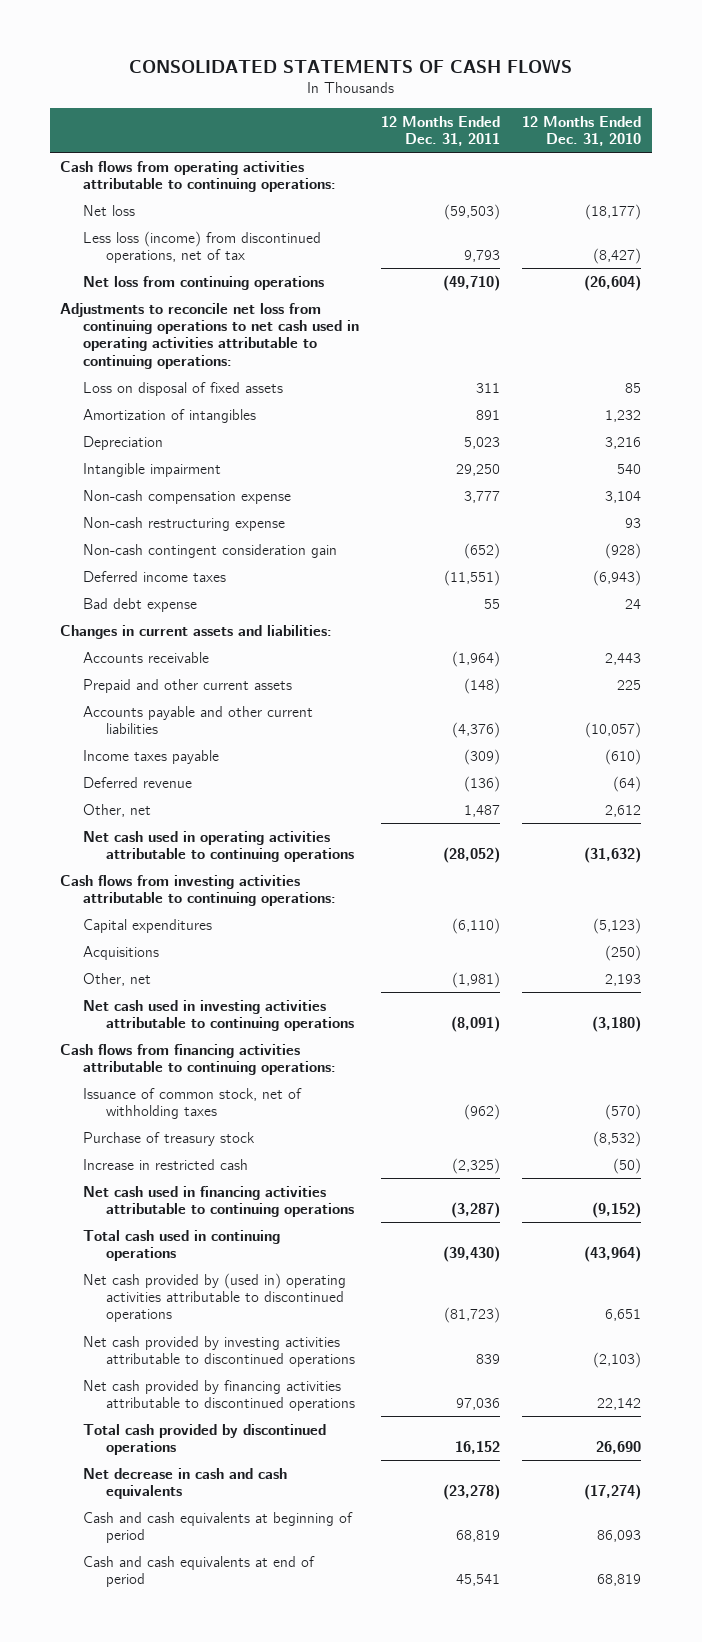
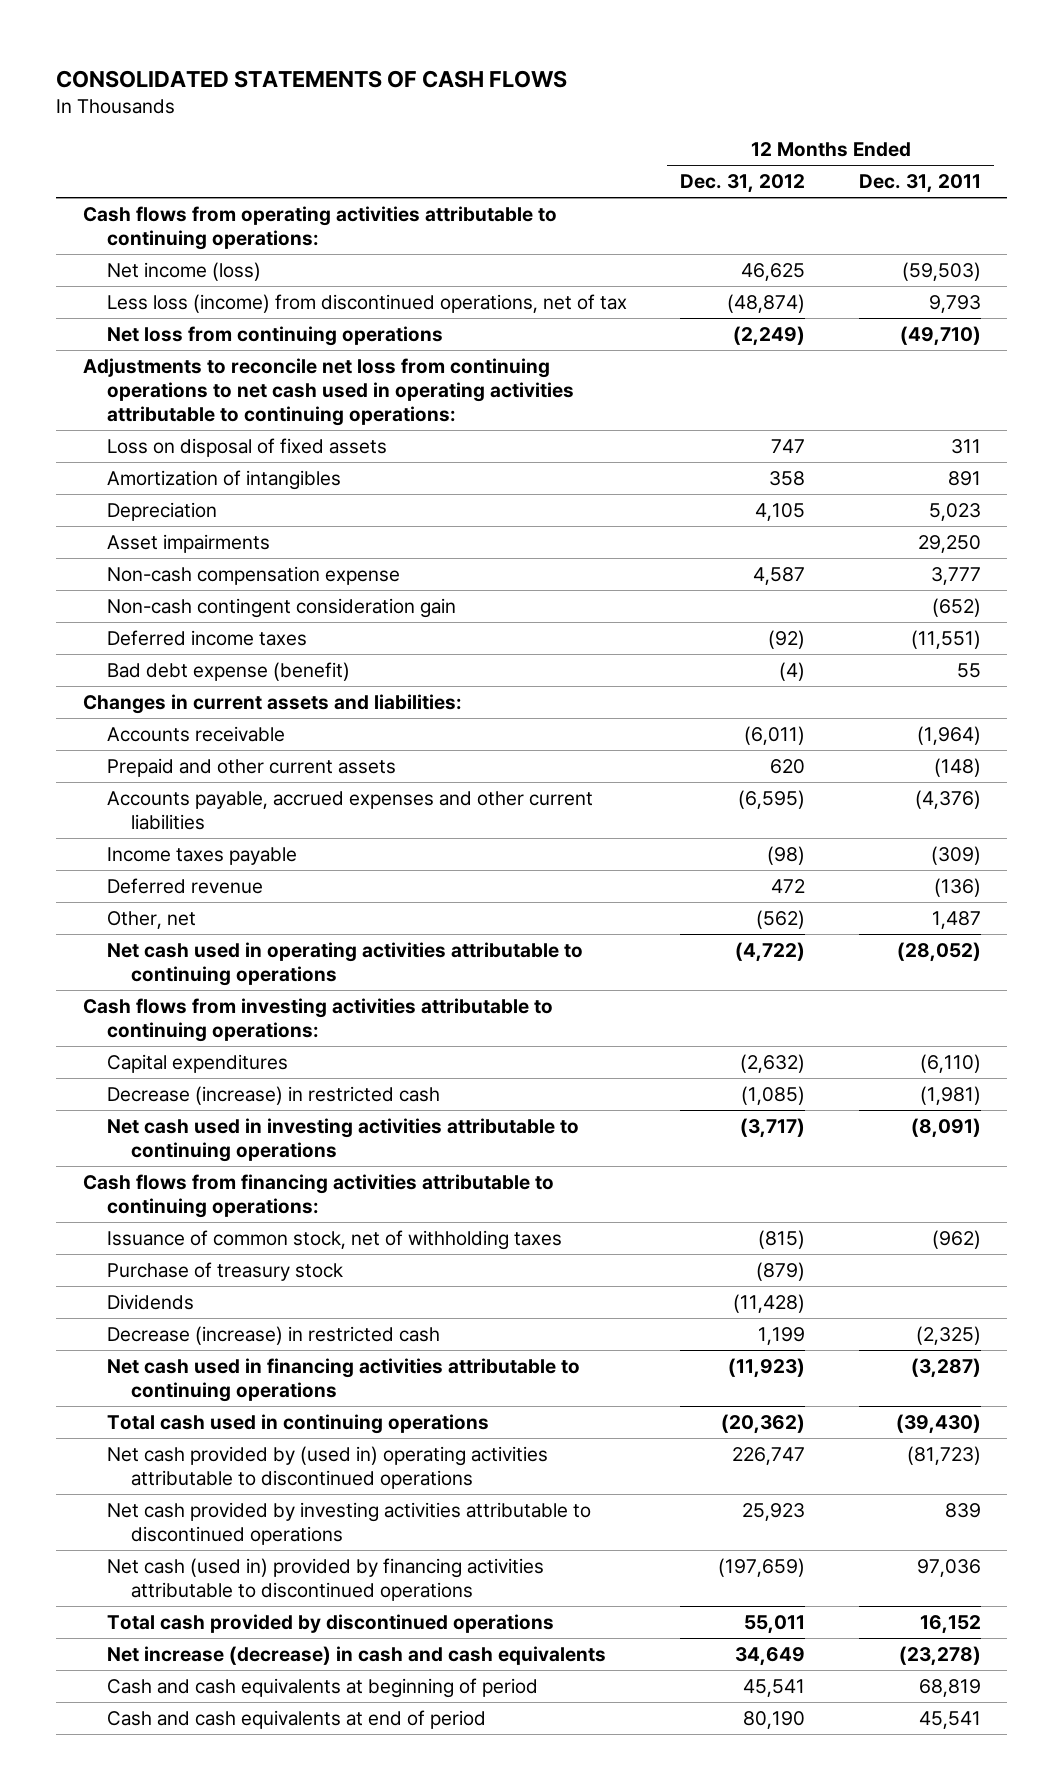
[522,115,642,147] 12 Months Ended Dec. 31, 2010 -> none
none -> [680,174,806,194] Dec. 31, 2012
[83,204,136,216] Net loss -> [107,261,262,281] Net income (loss)
[83,462,222,477] Intangible impairment -> [107,533,271,553] Asset impairments
[83,516,286,531] Non-cash restructuring expense -> none
[83,597,198,612] Bad debt expense -> [107,661,351,681] Bad debt expense (benefit)
[83,705,314,734] Accounts payable and other current liabilities -> [107,790,594,830] Accounts payable, accrued expenses and other current liabilities
[83,945,160,960] Acquisitions -> none
[83,972,152,986] Other, net -> [107,1085,441,1105] Decrease (increase) in restricted cash
none -> [107,1293,195,1310] Dividends
[83,1158,249,1170] Increase in restricted cash -> [107,1325,441,1345] Decrease (increase) in restricted cash
[83,1379,356,1411] Net cash provided by financing activities attributable to discontinued operations -> [107,1557,545,1601] Net cash (used in) provided by financing activities attributable to discontinued operations
[83,1467,288,1499] Net decrease in cash and cash equivalents -> [107,1645,607,1665] Net increase (decrease) in cash and cash equivalents

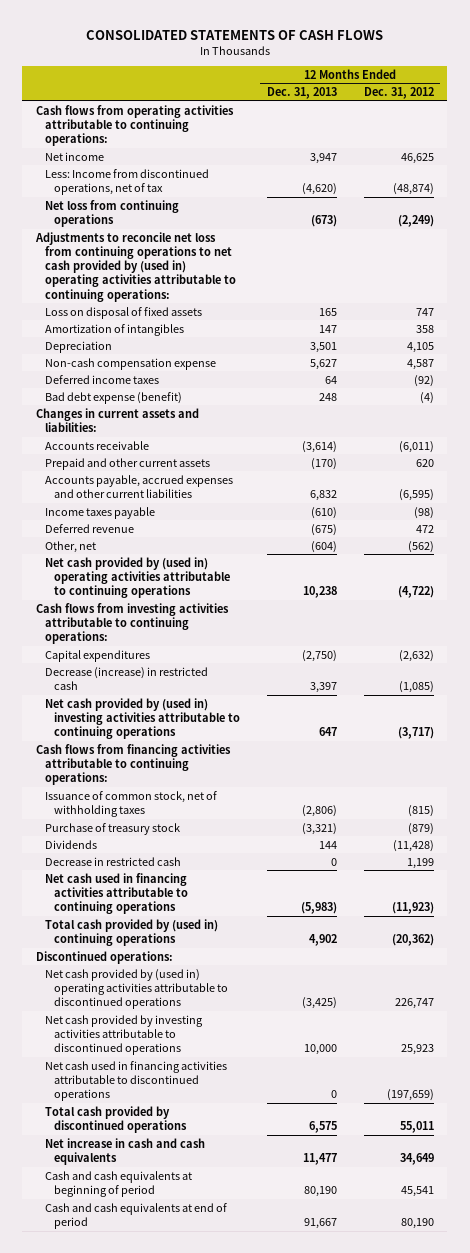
[858,174,981,194] Dec. 31, 2011 -> none
none -> [266,86,337,99] Dec. 31, 2013
[107,261,262,281] Net income (loss) -> [44,151,104,161] Net income
[107,293,628,313] Less loss (income) from discontinued operations, net of tax -> [44,168,209,195] Less: Income from discontinued operations, net of tax
[83,357,575,426] Adjustments to reconcile net loss from continuing operations to net cash used in operating activities attributable to continuing operations: -> [34,231,236,302] Adjustments to reconcile net loss from continuing operations to net cash provided by (used in) operating activities attributable to continuing operations:
[107,533,271,553] Asset impairments -> none
[107,597,457,618] Non-cash contingent consideration gain -> none
[107,941,584,986] Net cash used in operating activities attributable to continuing operations -> [44,556,231,599] Net cash provided by (used in) operating activities attributable to continuing operations
[107,1117,580,1162] Net cash used in investing activities attributable to continuing operations -> [44,697,241,740] Net cash provided by (used in) investing activities attributable to continuing operations
[107,1325,441,1345] Decrease (increase) in restricted cash -> [44,856,181,866] Decrease in restricted cash
[107,1413,490,1434] Total cash used in continuing operations -> [44,918,218,946] Total cash provided by (used in) continuing operations
none -> [35,950,173,964] Discontinued operations:
[107,1557,545,1601] Net cash (used in) provided by financing activities attributable to discontinued operations -> [44,1060,227,1102] Net cash used in financing activities attributable to discontinued operations
[107,1645,607,1665] Net increase (decrease) in cash and cash equivalents -> [44,1137,205,1165] Net increase in cash and cash equivalents

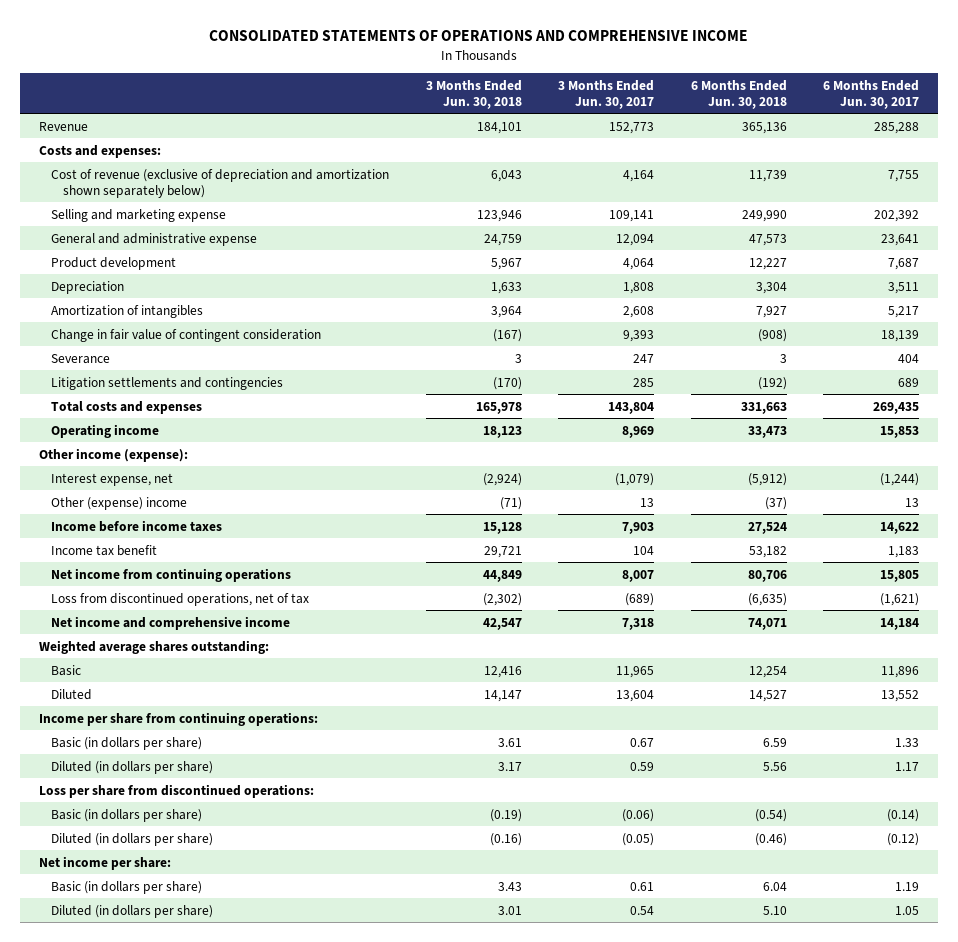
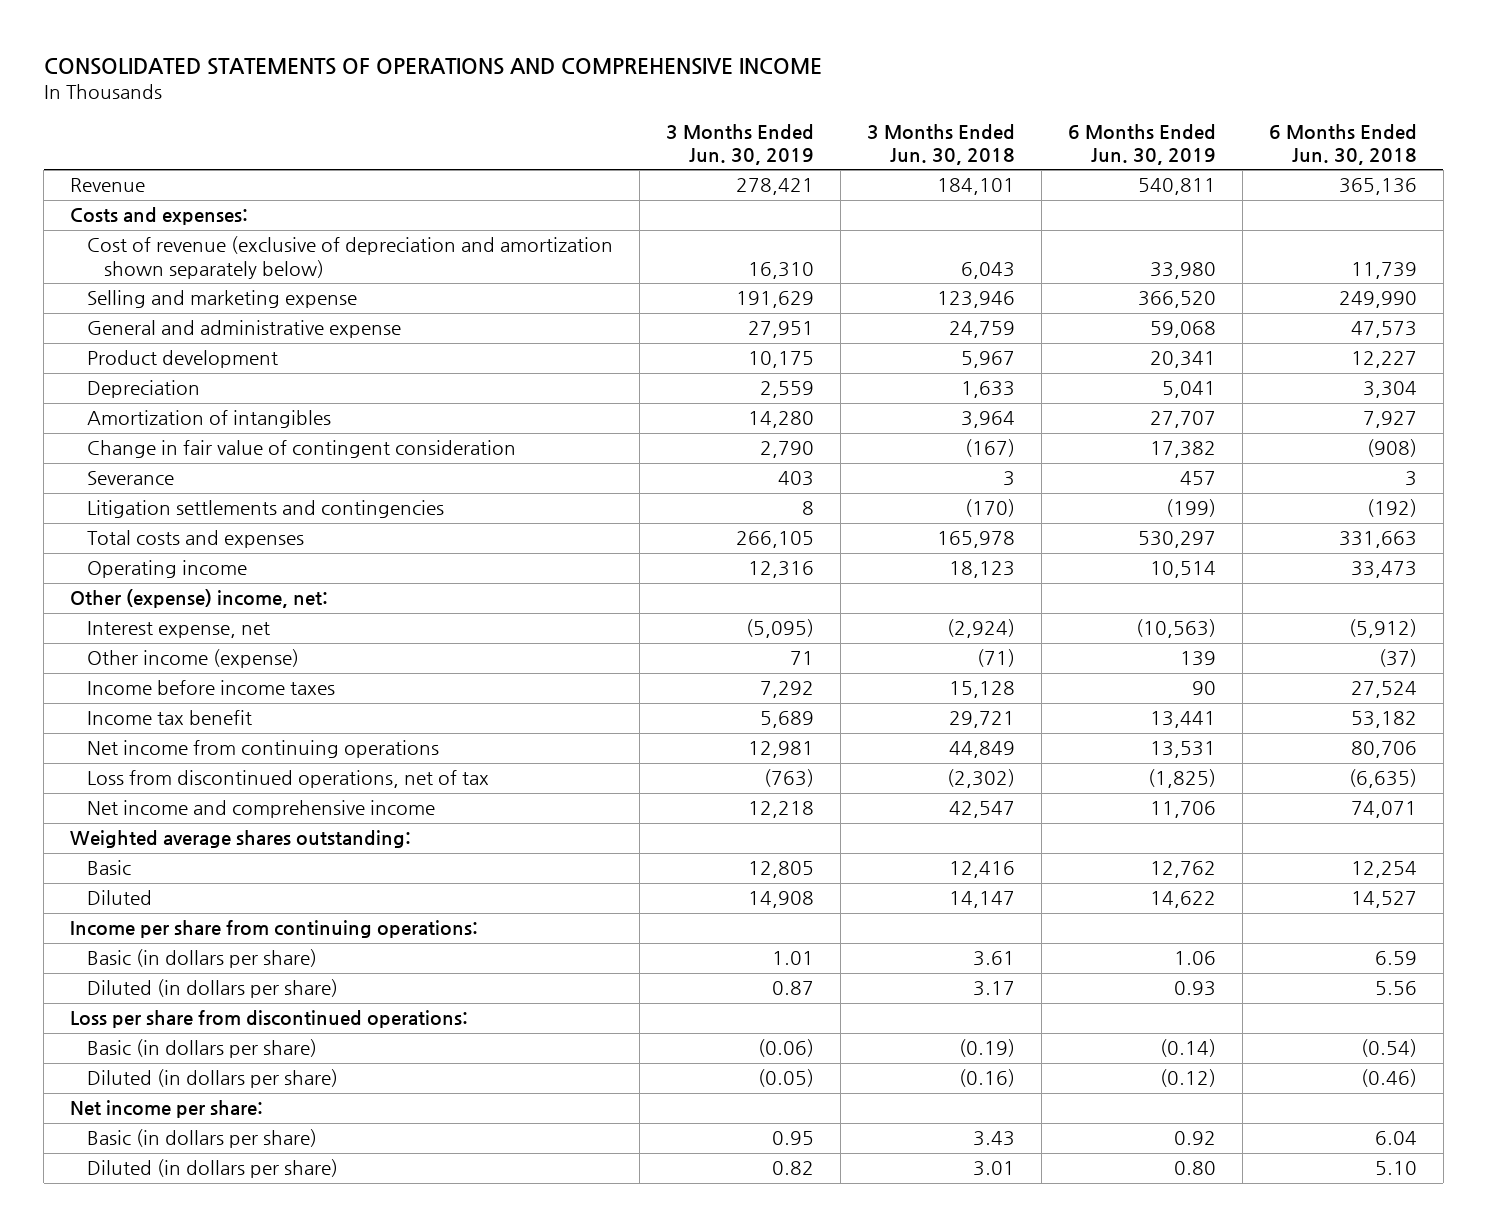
[558,79,655,109] 3 Months Ended Jun. 30, 2017 -> none
[823,79,920,109] 6 Months Ended Jun. 30, 2017 -> none
none -> [666,123,815,165] 3 Months Ended Jun. 30, 2019
none -> [1067,123,1216,165] 6 Months Ended Jun. 30, 2019
[38,447,188,462] Other income (expense): -> [70,589,329,609] Other (expense) income, net:
[50,496,187,510] Other (expense) income -> [87,649,300,669] Other income (expense)

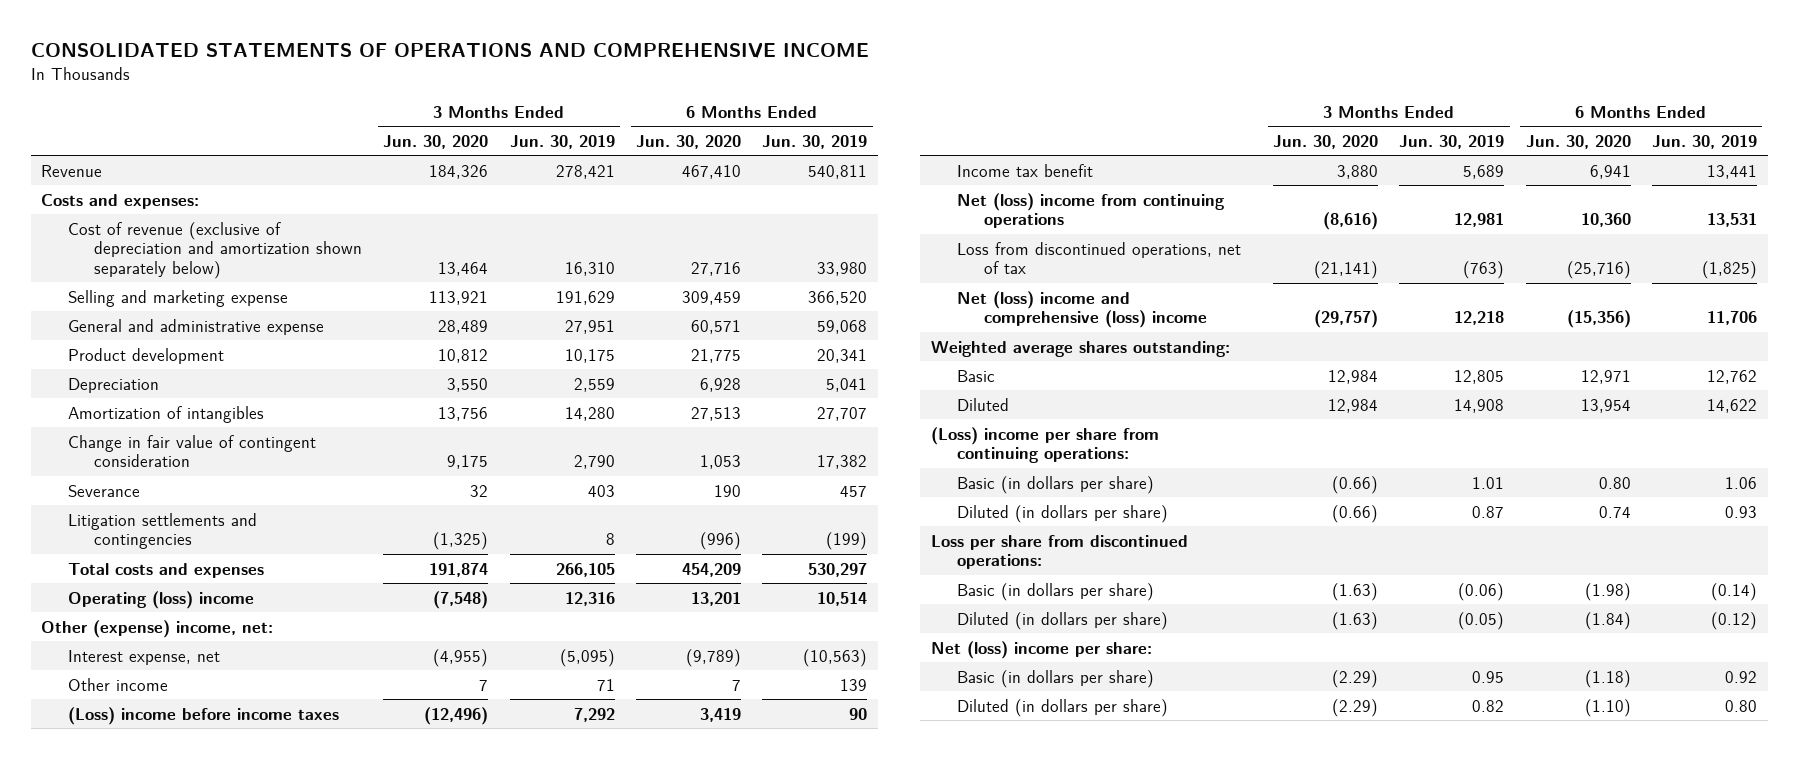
[867,123,1016,165] 3 Months Ended Jun. 30, 2018 -> none
[1268,123,1417,165] 6 Months Ended Jun. 30, 2018 -> none
none -> [383,134,489,149] Jun. 30, 2020
none -> [635,134,741,149] Jun. 30, 2020
[87,560,248,579] Operating income -> [67,590,254,609] Operating (loss) income
[87,649,300,669] Other income (expense) -> [67,677,168,691] Other income
[87,680,336,696] Income before income taxes -> [67,706,339,725] (Loss) income before income taxes
[87,740,440,759] Net income from continuing operations -> [957,192,1226,229] Net (loss) income from continuing operations
[87,800,436,819] Net income and comprehensive income -> [957,290,1207,329] Net (loss) income and comprehensive (loss) income
[70,920,479,939] Income per share from continuing operations: -> [931,426,1160,464] (Loss) income per share from continuing operations:
[70,1100,264,1119] Net income per share: -> [931,640,1153,659] Net (loss) income per share:

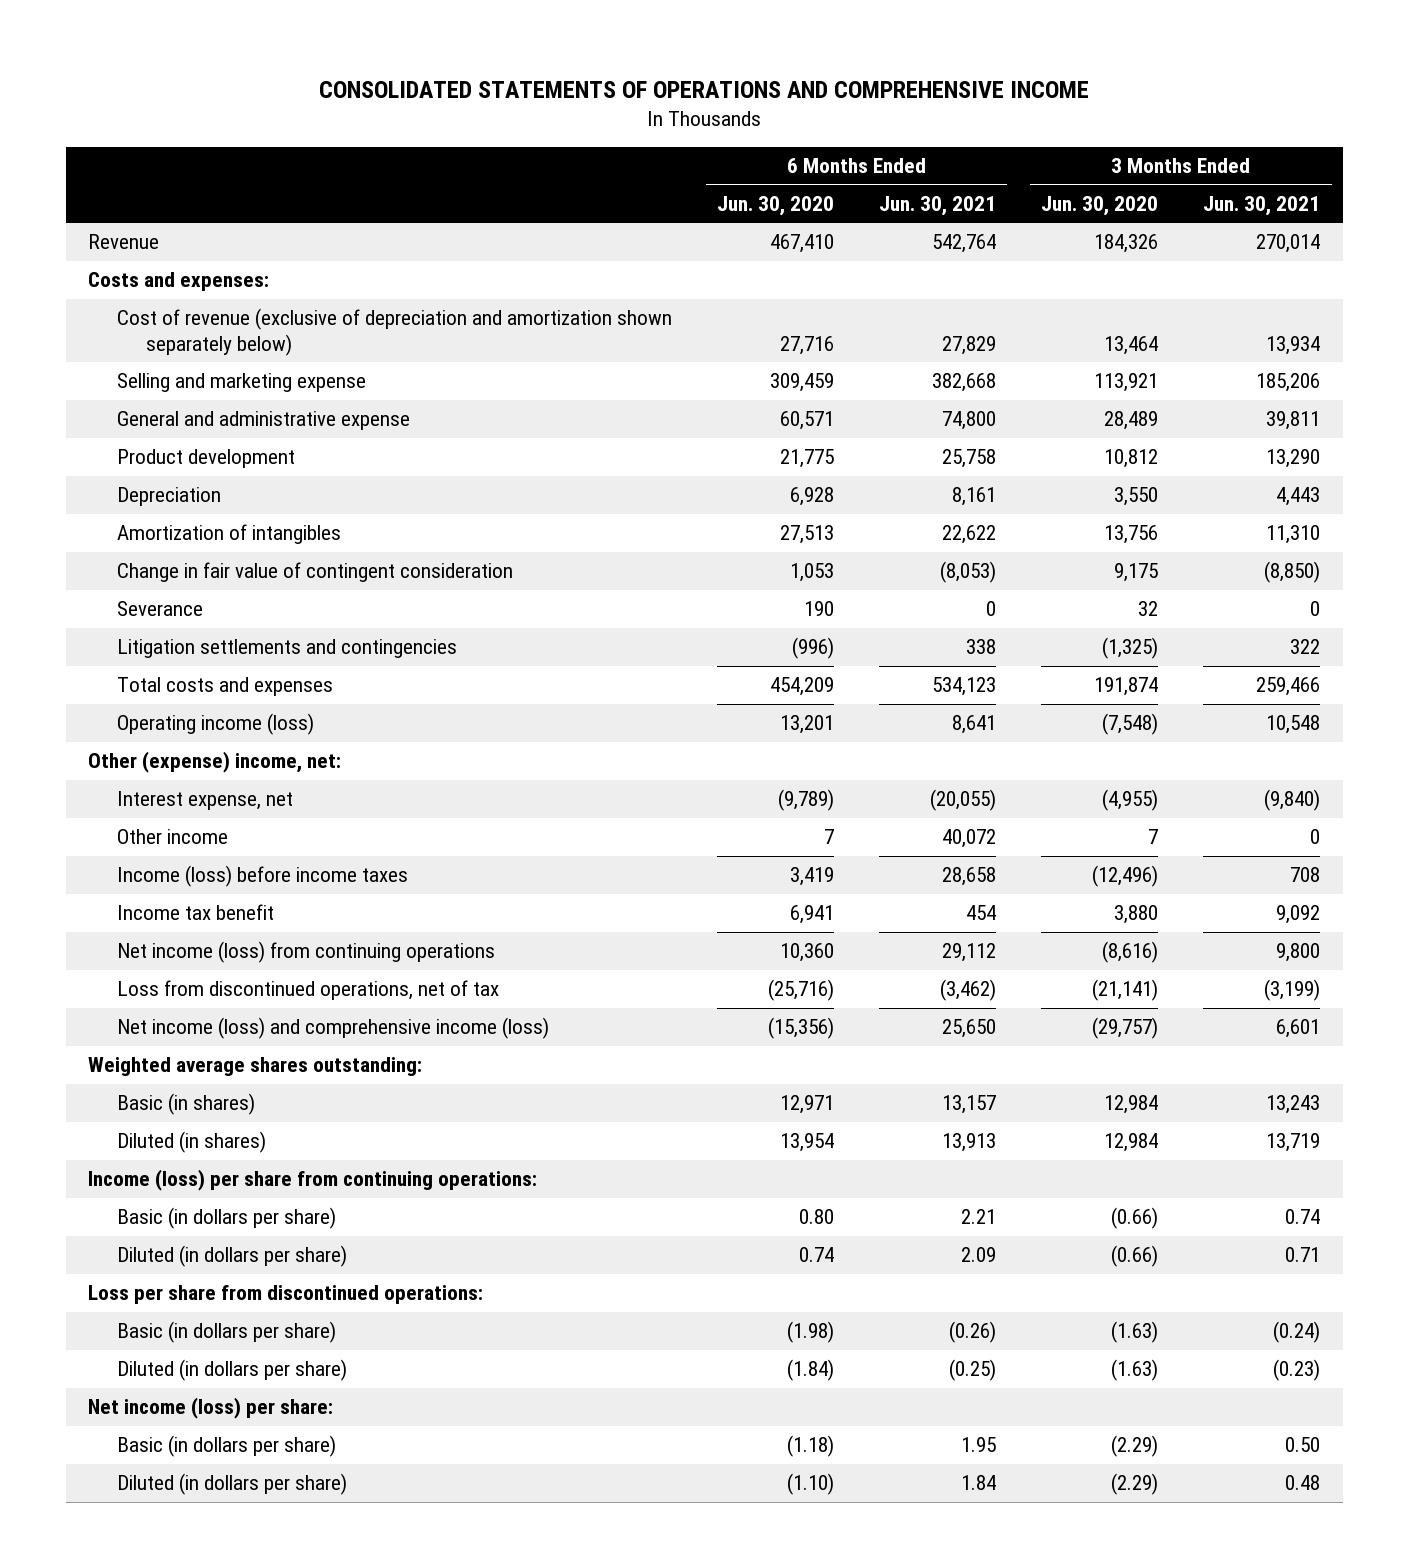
[509,134,615,149] Jun. 30, 2019 -> none
[762,134,868,149] Jun. 30, 2019 -> none
none -> [879,195,997,216] Jun. 30, 2021
none -> [1203,195,1321,216] Jun. 30, 2021
[67,590,254,609] Operating (loss) income -> [116,713,314,736] Operating income (loss)
[67,706,339,725] (Loss) income before income taxes -> [116,865,408,888] Income (loss) before income taxes
[957,192,1226,229] Net (loss) income from continuing operations -> [116,941,495,964] Net income (loss) from continuing operations
[957,290,1207,329] Net (loss) income and comprehensive (loss) income -> [116,1017,549,1040] Net income (loss) and comprehensive income (loss)
[957,369,996,382] Basic -> [116,1093,255,1116] Basic (in shares)
[957,397,1010,411] Diluted -> [116,1131,266,1154] Diluted (in shares)
[931,426,1160,464] (Loss) income per share from continuing operations: -> [88,1169,538,1192] Income (loss) per share from continuing operations:
[931,640,1153,659] Net (loss) income per share: -> [88,1397,334,1420] Net income (loss) per share:

